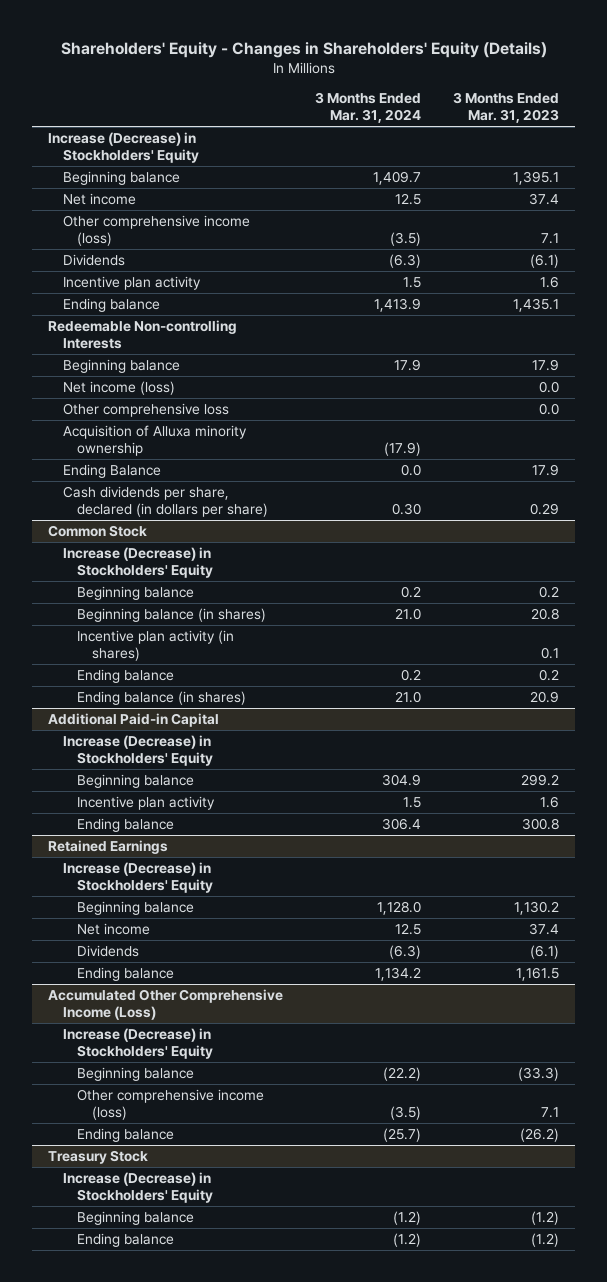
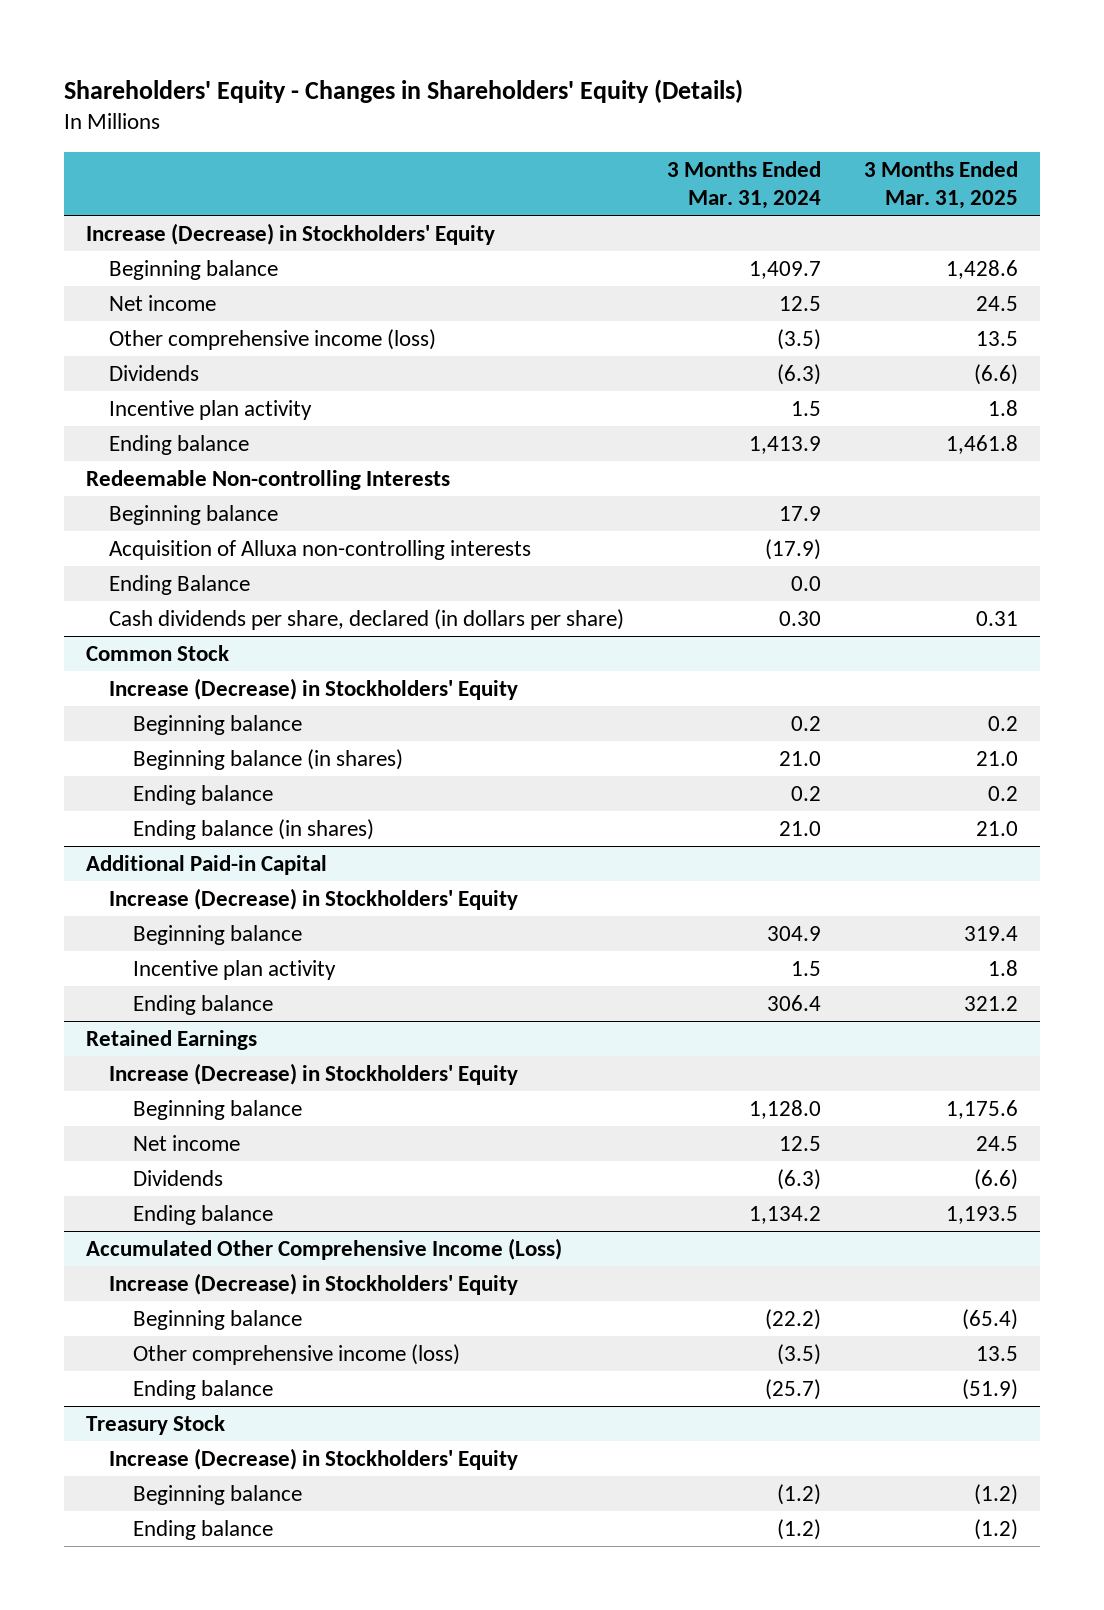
[453,91,560,124] 3 Months Ended Mar. 31, 2023 -> none
none -> [864,160,1019,209] 3 Months Ended Mar. 31, 2025
[62,380,175,395] Net income (loss) -> none
[62,402,229,417] Other comprehensive loss -> none
[62,424,247,457] Acquisition of Alluxa minority ownership -> [109,539,532,560] Acquisition of Alluxa non-controlling interests
[77,629,235,662] Incentive plan activity (in shares) -> none

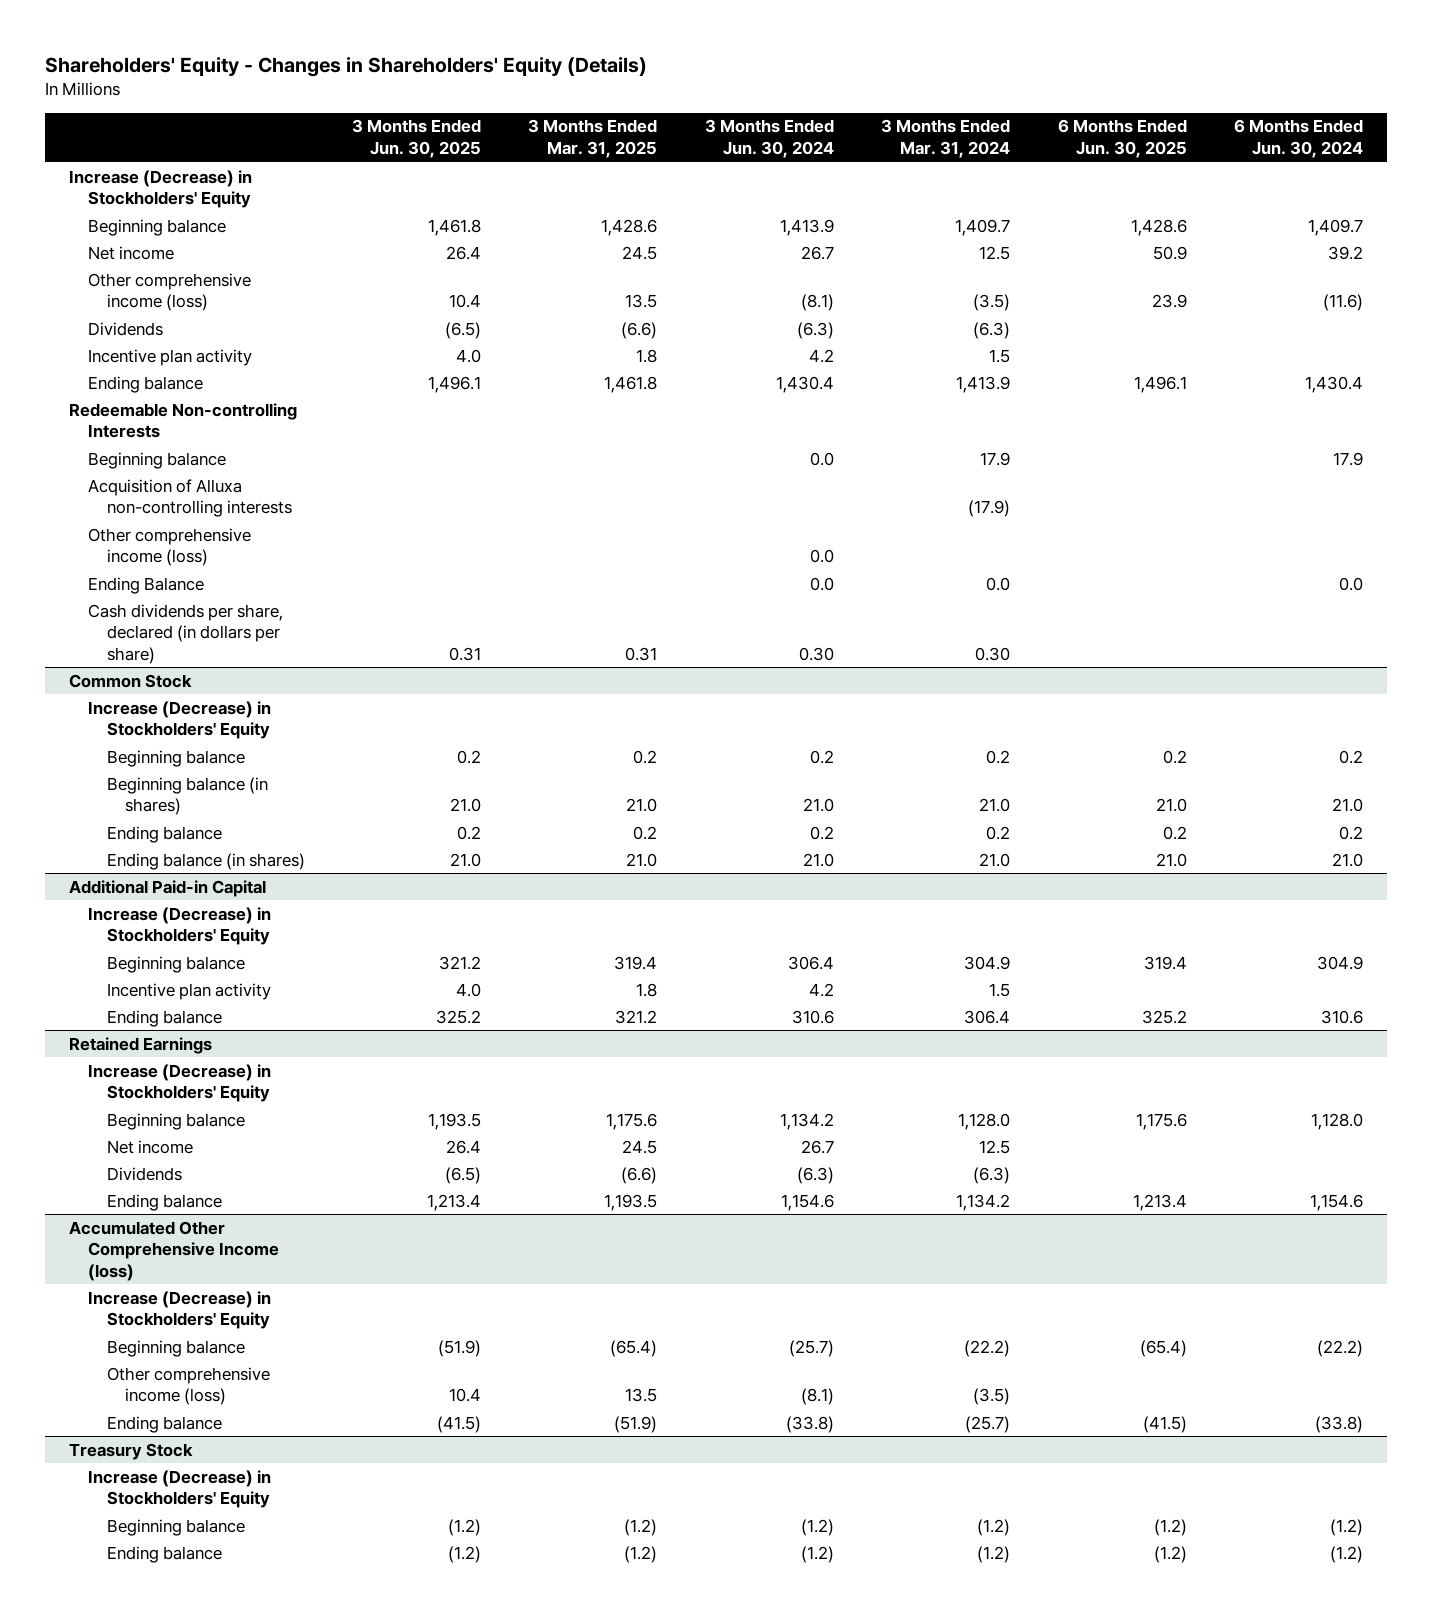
none -> [352,119,482,158] 3 Months Ended Jun. 30, 2025
none -> [704,119,834,158] 3 Months Ended Jun. 30, 2024
none -> [1057,119,1187,158] 6 Months Ended Jun. 30, 2025
none -> [1233,119,1363,158] 6 Months Ended Jun. 30, 2024
none -> [87,527,251,567] Other comprehensive income (loss)
[85,1237,562,1260] Accumulated Other Comprehensive Income (Loss) -> [69,1220,279,1281] Accumulated Other Comprehensive Income (loss)

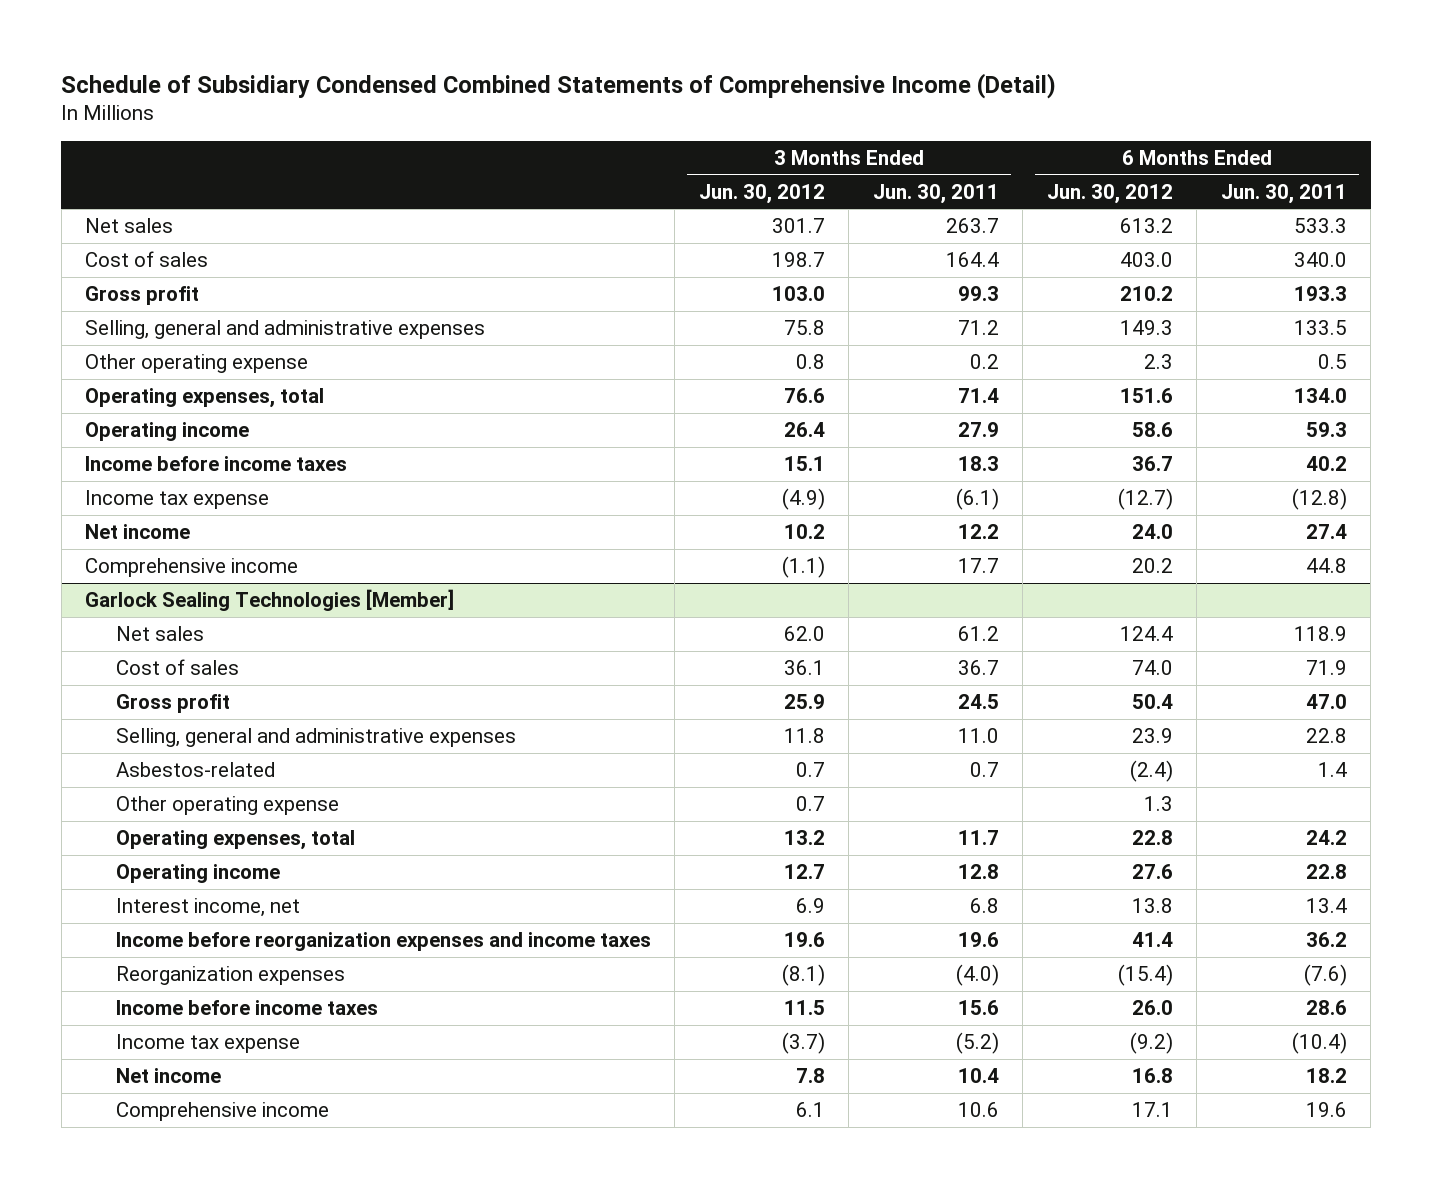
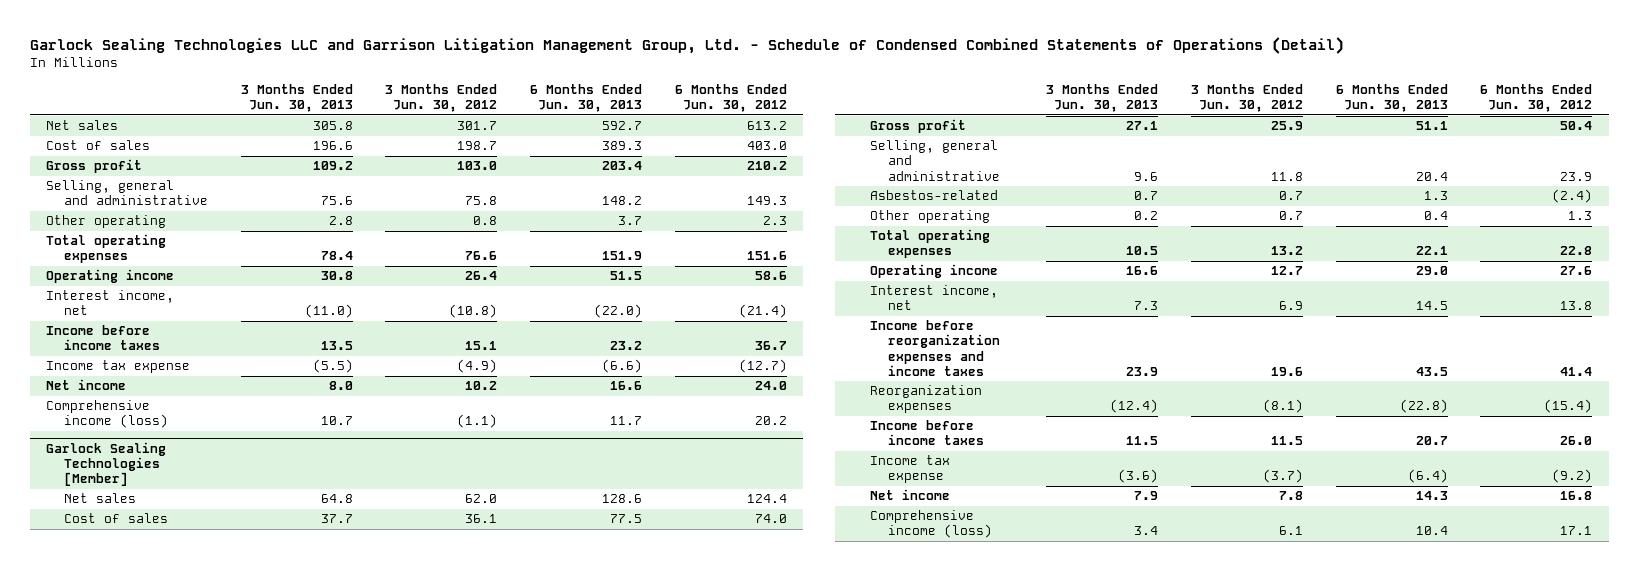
[61,72,1057,99] Schedule of Subsidiary Condensed Combined Statements of Comprehensive Income (Detail) -> [29,36,1344,54] Garlock Sealing Technologies LLC and Garrison Litigation Management Group, Ltd. - Schedule of Condensed Combined Statements of Operations (Detail)
[872,183,999,204] Jun. 30, 2011 -> none
[1220,183,1347,204] Jun. 30, 2011 -> none
none -> [240,84,353,113] 3 Months Ended Jun. 30, 2013
none -> [530,84,643,113] 6 Months Ended Jun. 30, 2013
[85,320,486,340] Selling, general and administrative expenses -> [45,180,209,206] Selling, general and administrative
[85,354,309,374] Other operating expense -> [45,215,166,229] Other operating
[85,388,325,409] Operating expenses, total -> [45,234,166,264] Total operating expenses
none -> [45,290,174,316] Interest income, net
[85,558,299,578] Comprehensive income -> [45,400,169,429] Comprehensive income (loss)
[115,728,516,748] Selling, general and administrative expenses -> [869,140,1000,181] Selling, general and administrative
[115,796,339,816] Other operating expense -> [869,210,990,224] Other operating
[115,830,355,851] Operating expenses, total -> [869,229,990,259] Total operating expenses
[115,1102,329,1122] Comprehensive income -> [869,510,992,539] Comprehensive income (loss)

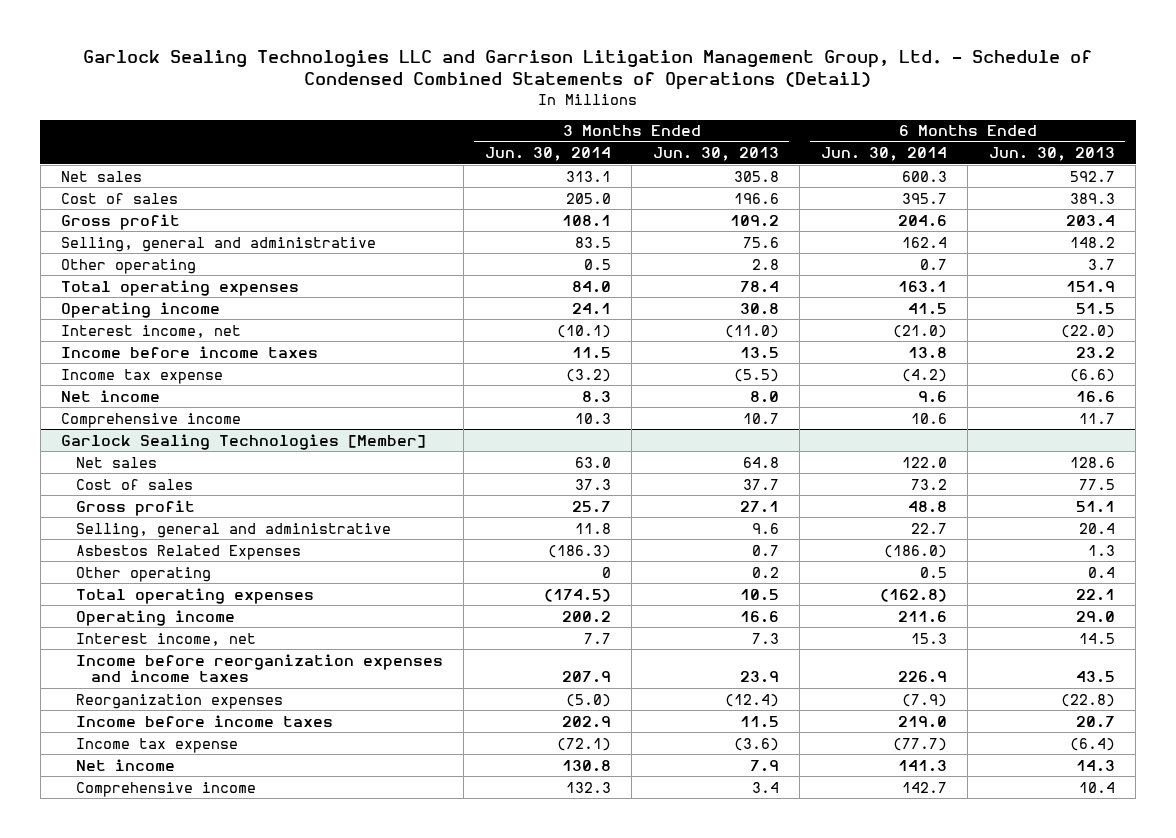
[385,84,498,113] 3 Months Ended Jun. 30, 2012 -> none
[674,84,787,113] 6 Months Ended Jun. 30, 2012 -> none
none -> [484,147,611,162] Jun. 30, 2014
none -> [820,147,947,162] Jun. 30, 2014
[45,400,169,429] Comprehensive income (loss) -> [61,412,242,428] Comprehensive income
[869,190,998,201] Asbestos-related -> [75,544,301,560] Asbestos Related Expenses
[869,510,992,539] Comprehensive income (loss) -> [75,781,256,797] Comprehensive income

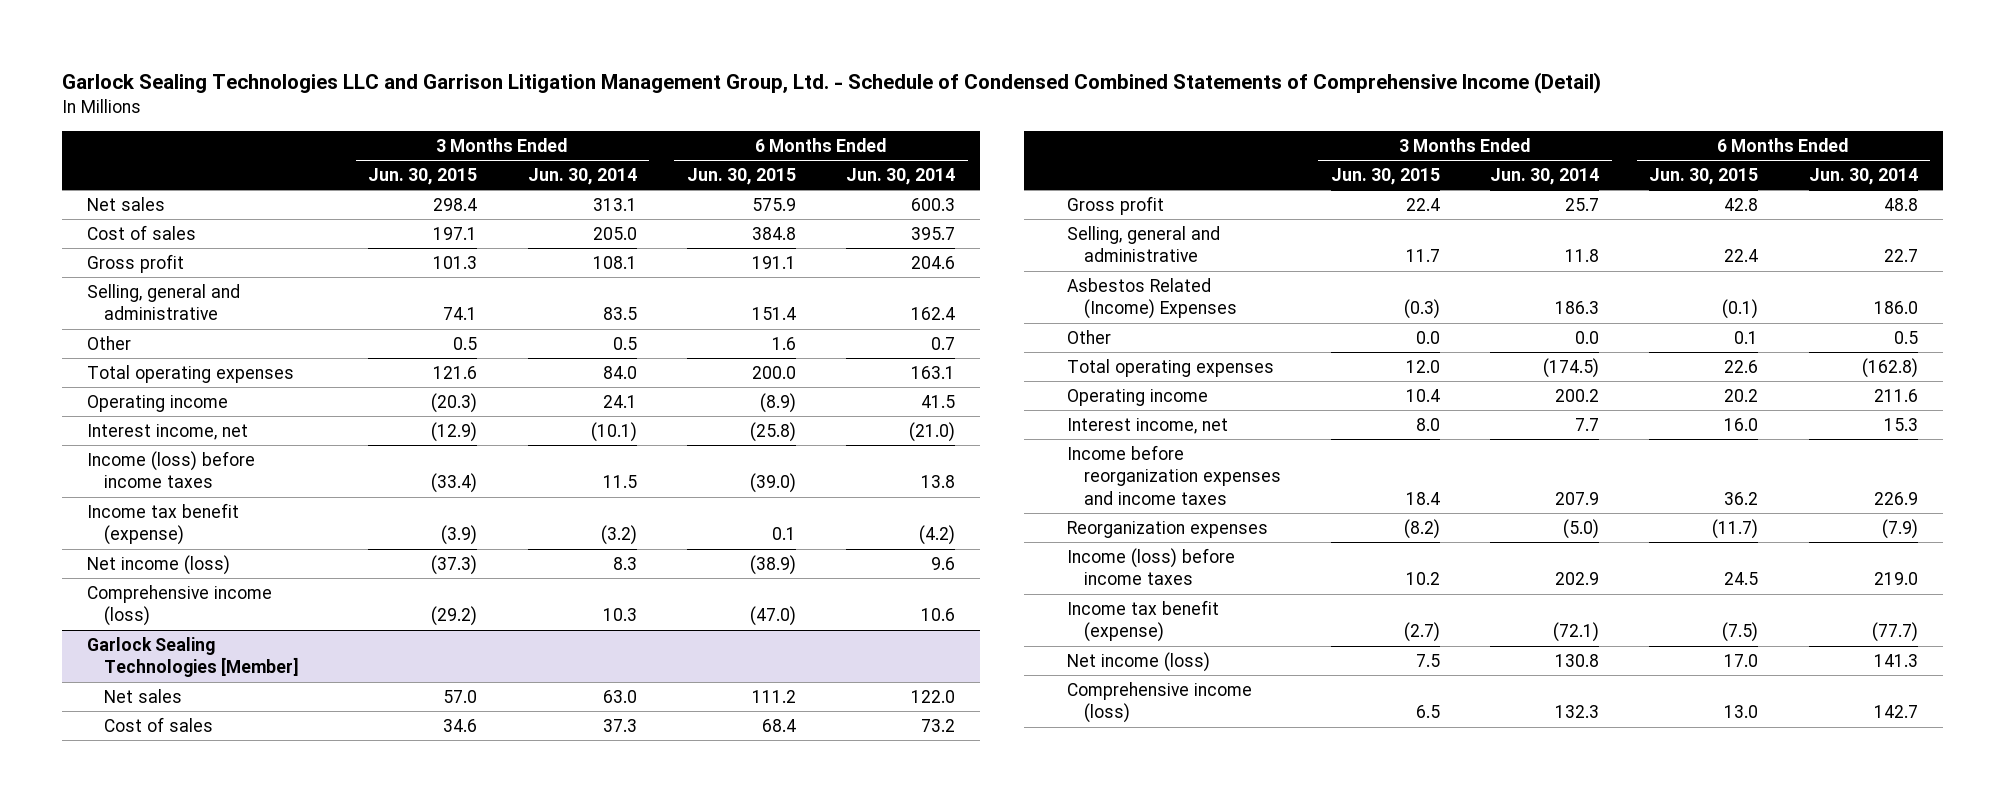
[83,49,1093,91] Garlock Sealing Technologies LLC and Garrison Litigation Management Group, Ltd. - Schedule of Condensed Combined Statements of Operations (Detail) -> [61,72,1601,95] Garlock Sealing Technologies LLC and Garrison Litigation Management Group, Ltd. - Schedule of Condensed Combined Statements of Comprehensive Income (Detail)
[652,147,779,162] Jun. 30, 2013 -> none
[988,147,1115,162] Jun. 30, 2013 -> none
none -> [368,168,478,186] Jun. 30, 2015
none -> [686,168,796,186] Jun. 30, 2015
[61,258,197,274] Other operating -> [87,335,132,350] Other
[61,345,319,358] Income before income taxes -> [87,450,256,489] Income (loss) before income taxes
[61,368,224,384] Income tax expense -> [87,502,240,546] Income tax benefit (expense)
[61,389,161,402] Net income -> [87,554,231,575] Net income (loss)
[61,412,242,428] Comprehensive income -> [87,584,273,627] Comprehensive income (loss)
[75,544,301,560] Asbestos Related Expenses -> [1066,277,1237,320] Asbestos Related (Income) Expenses
[547,544,611,558] (186.3) -> [1555,301,1600,315] 186.3
[883,544,947,558] (186.0) -> [1873,301,1918,315] 186.0
[75,566,211,582] Other operating -> [1066,329,1111,344] Other
[601,566,611,578] 0 -> [1575,330,1600,344] 0.0
[75,714,333,727] Income before income taxes -> [1066,547,1235,586] Income (loss) before income taxes
[75,737,238,753] Income tax expense -> [1066,599,1219,643] Income tax benefit (expense)
[75,758,175,771] Net income -> [1066,651,1210,672] Net income (loss)
[75,781,256,797] Comprehensive income -> [1066,681,1252,724] Comprehensive income (loss)

